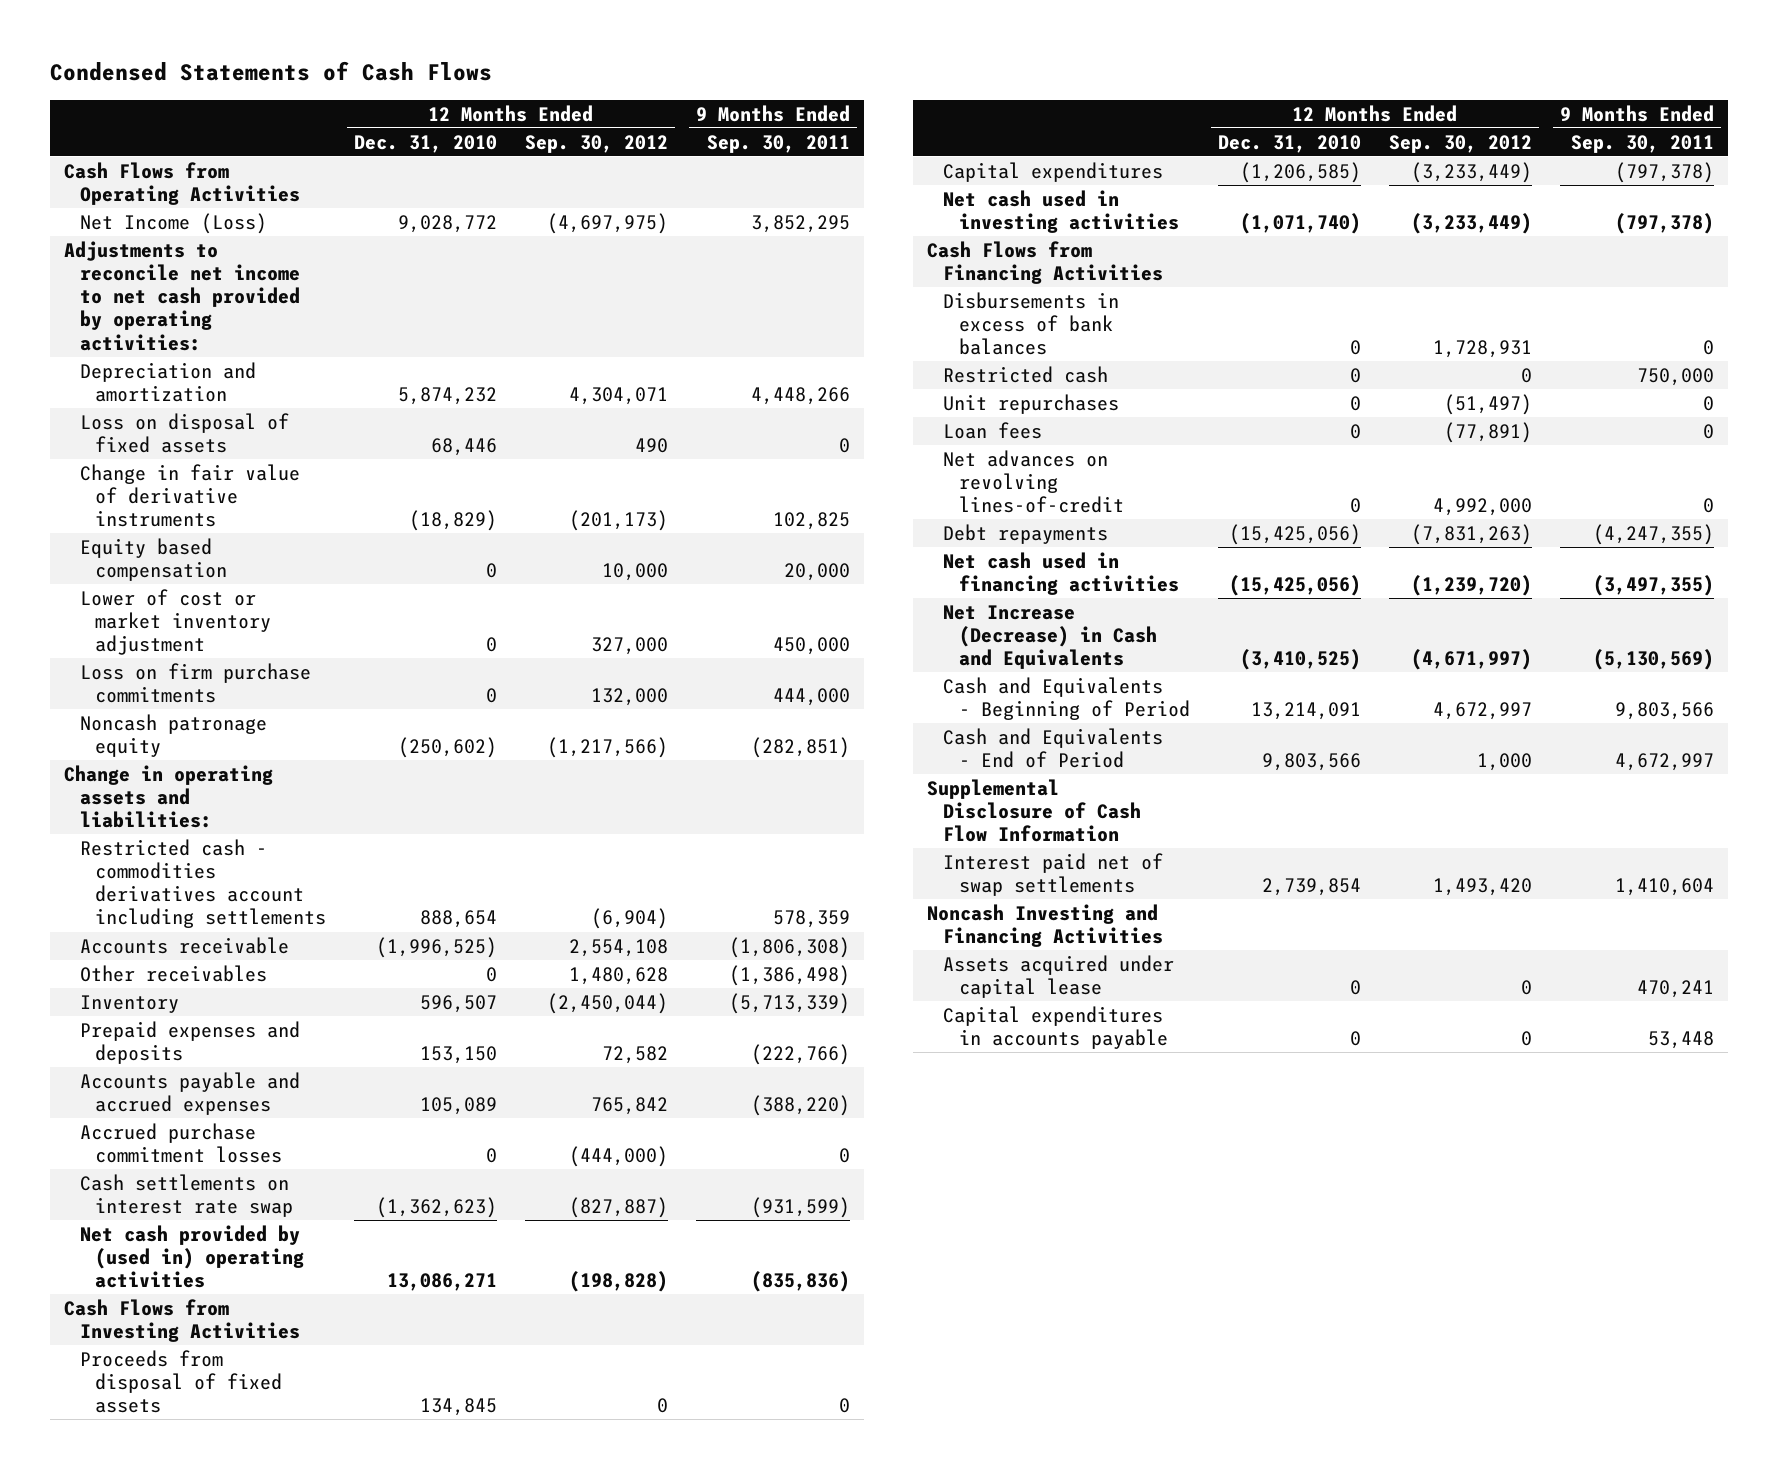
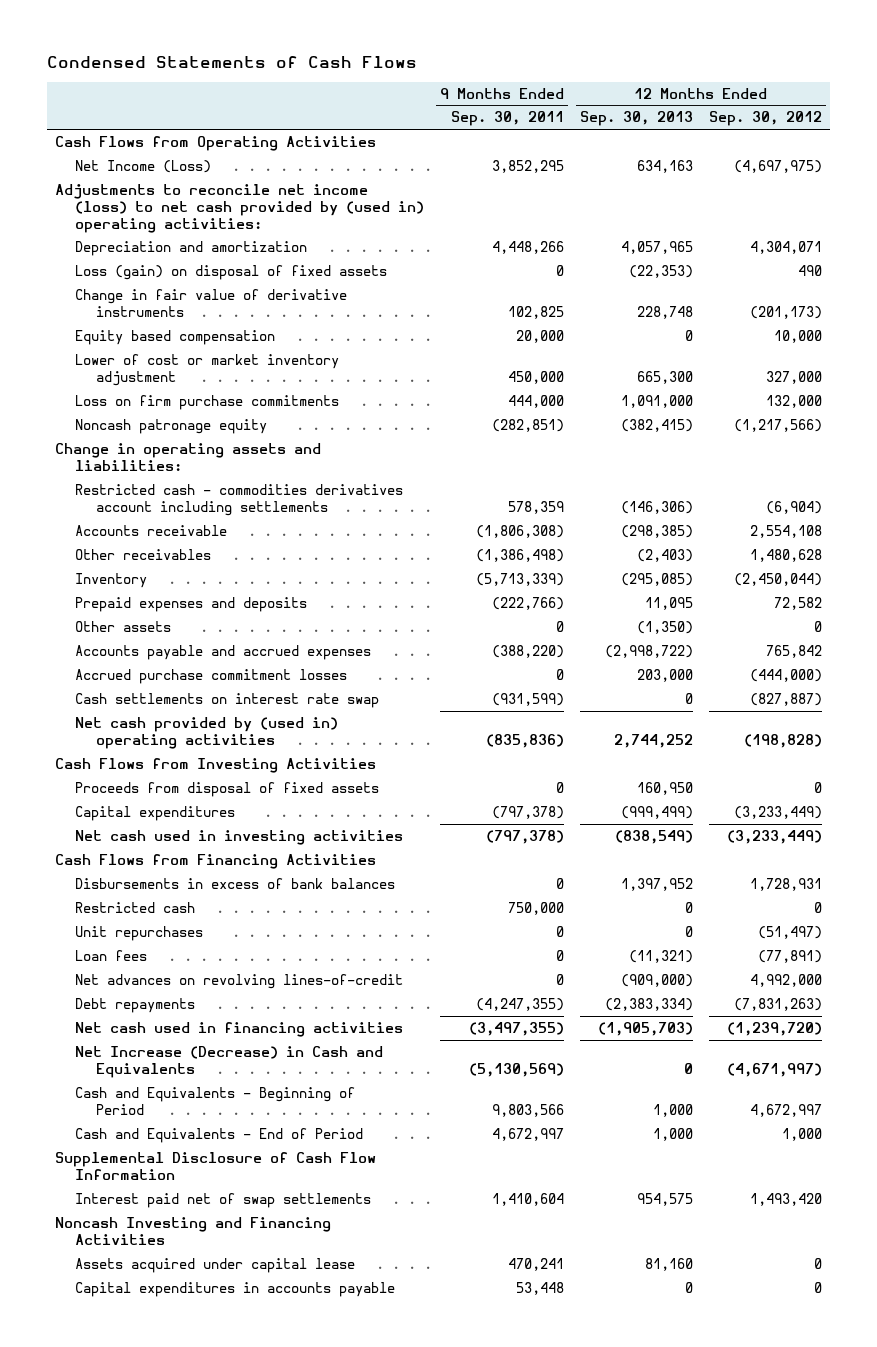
[354,134,498,153] Dec. 31, 2010 -> none
none -> [580,111,694,127] Sep. 30, 2013
[63,240,300,351] Adjustments to reconcile net income to net cash provided by operating activities: -> [54,184,425,233] Adjustments to reconcile net income (loss) to net cash provided by (used in) operating activities:
[79,412,289,454] Loss on disposal of fixed assets -> [75,265,388,281] Loss (gain) on disposal of fixed assets
none -> [75,621,172,633] Other assets

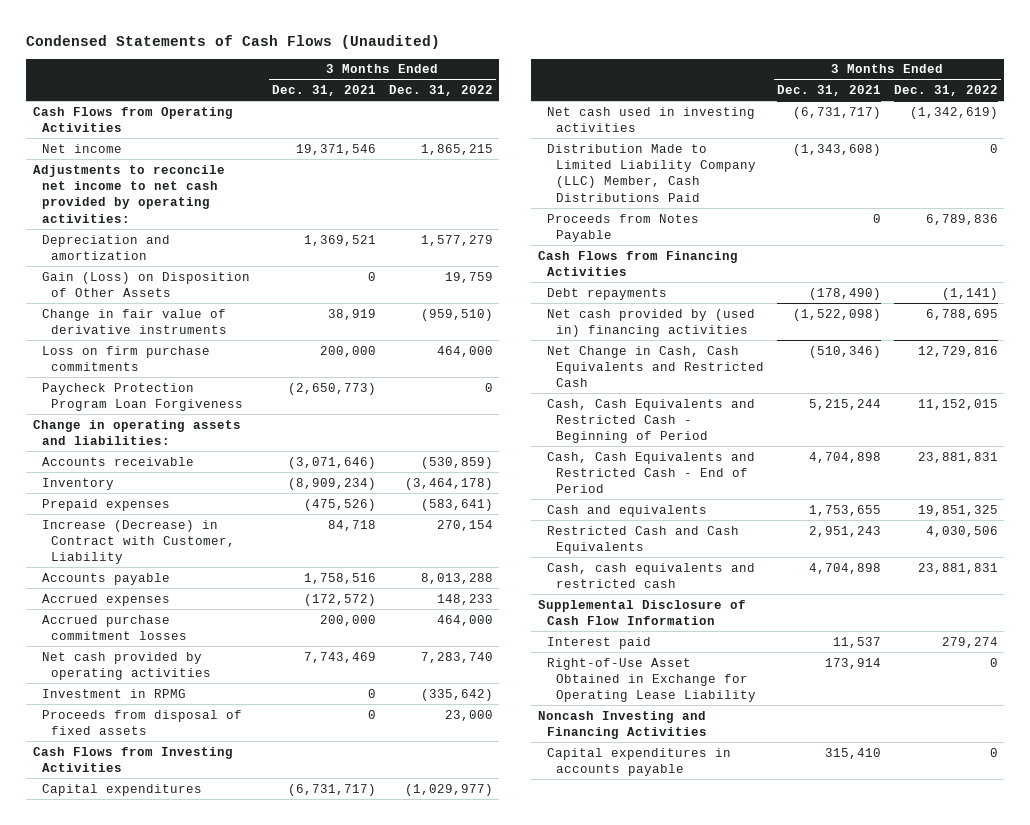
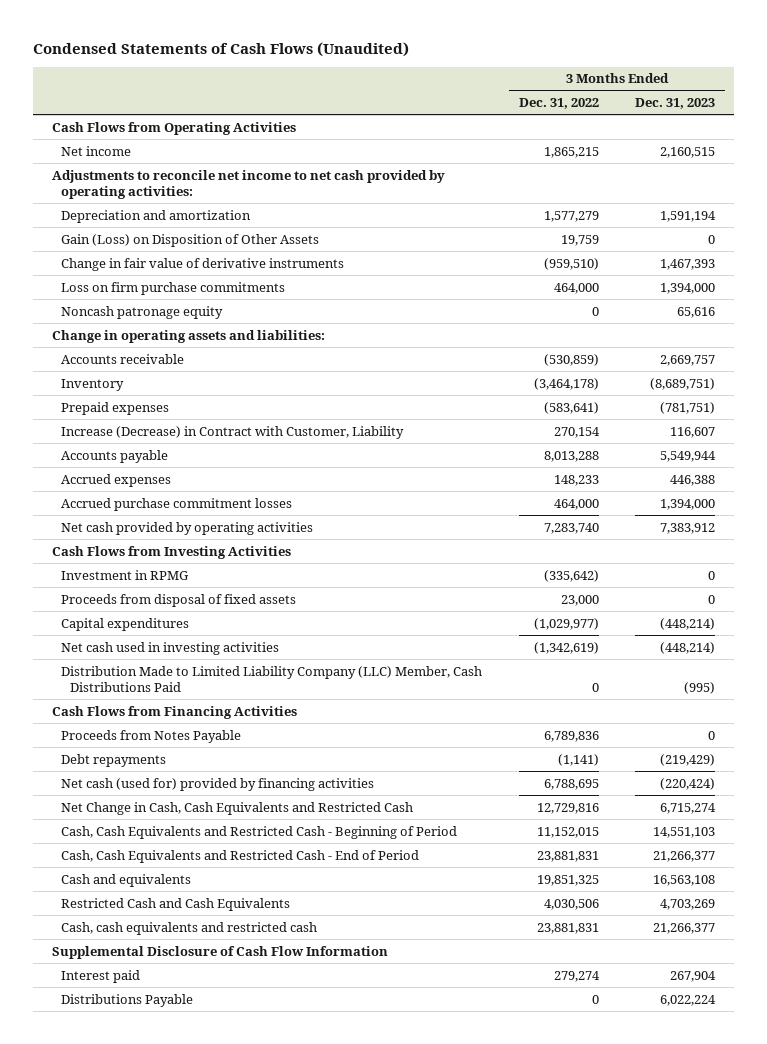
[271,84,376,96] Dec. 31, 2021 -> none
none -> [635,97,716,109] Dec. 31, 2023
[41,382,244,411] Paycheck Protection Program Loan Forgiveness -> none
none -> [60,305,223,319] Noncash patronage equity
[32,746,233,772] Cash Flows from Investing Activities -> [51,545,291,559] Cash Flows from Investing Activities
[546,213,699,242] Proceeds from Notes Payable -> [60,729,241,743] Proceeds from Notes Payable
[546,308,755,337] Net cash provided by (used in) financing activities -> [60,777,374,791] Net cash (used for) provided by financing activities
[546,657,757,703] Right-of-Use Asset Obtained in Exchange for Operating Lease Liability -> none
[537,710,707,739] Noncash Investing and Financing Activities -> none
[546,747,731,776] Capital expenditures in accounts payable -> none
none -> [60,993,193,1007] Distributions Payable

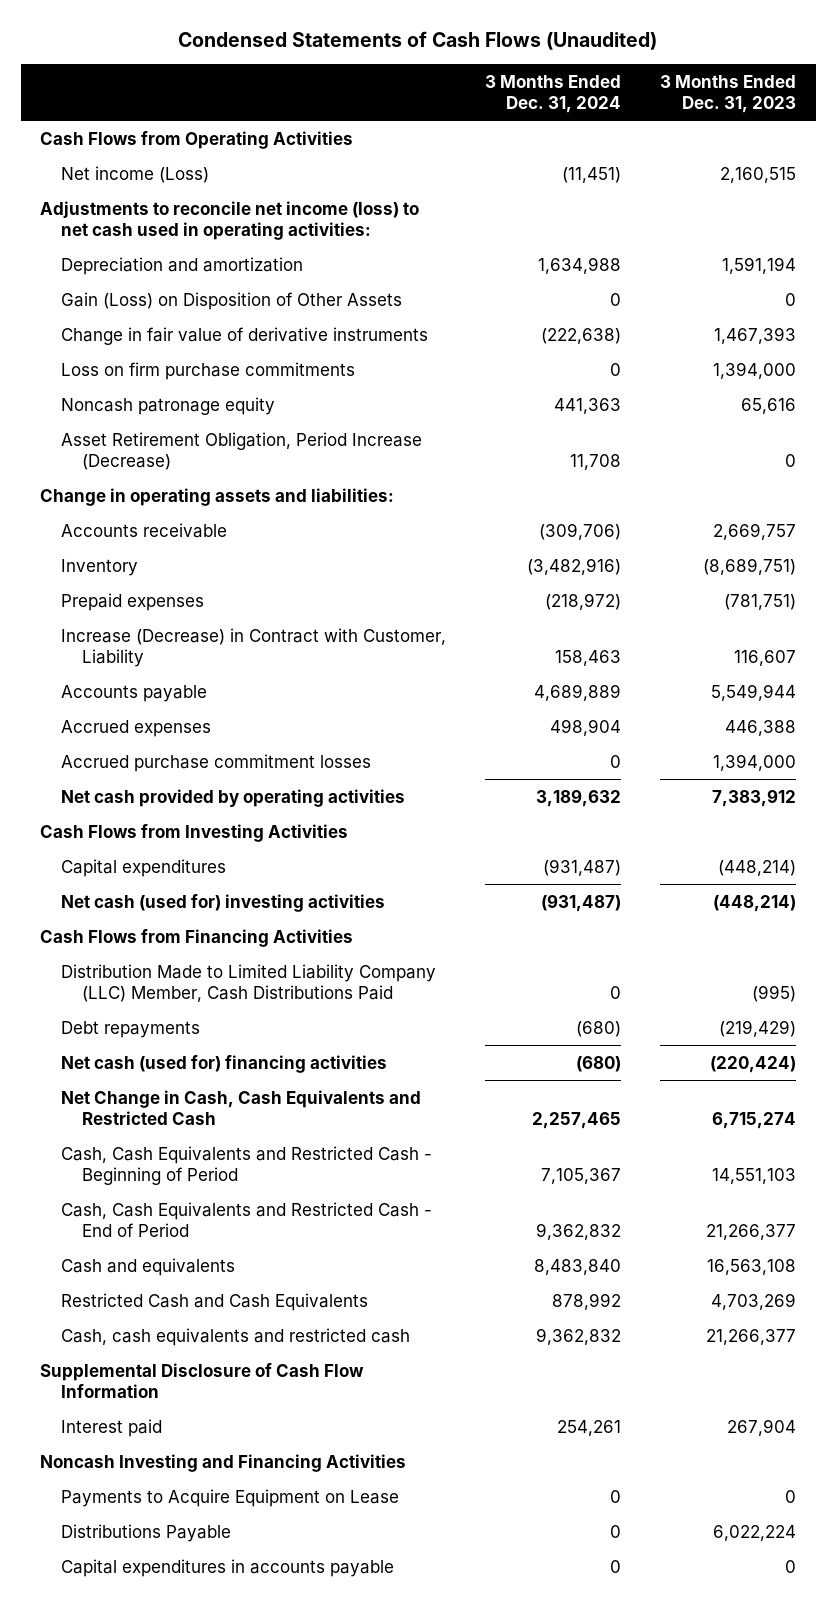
[518,97,599,109] Dec. 31, 2022 -> none
none -> [485,74,622,114] 3 Months Ended Dec. 31, 2024
[60,145,131,156] Net income -> [61,165,210,183] Net income (Loss)
[51,169,445,199] Adjustments to reconcile net income to net cash provided by operating activities: -> [40,200,420,240] Adjustments to reconcile net income (loss) to net cash used in operating activities:
none -> [61,431,423,470] Asset Retirement Obligation, Period Increase (Decrease)
[60,569,189,580] Investment in RPMG -> none
[60,593,296,607] Proceeds from disposal of fixed assets -> none
[60,641,279,655] Net cash used in investing activities -> [61,893,386,912] Net cash (used for) investing activities
[60,729,241,743] Proceeds from Notes Payable -> none
[60,665,482,692] Distribution Made to Limited Liability Company (LLC) Member, Cash Distributions Paid -> [61,963,437,1002] Distribution Made to Limited Liability Company (LLC) Member, Cash Distributions Paid
[60,777,374,791] Net cash (used for) provided by financing activities -> [61,1054,388,1073] Net cash (used for) financing activities
none -> [40,1453,407,1472] Noncash Investing and Financing Activities
none -> [61,1488,400,1507] Payments to Acquire Equipment on Lease
none -> [61,1558,395,1577] Capital expenditures in accounts payable

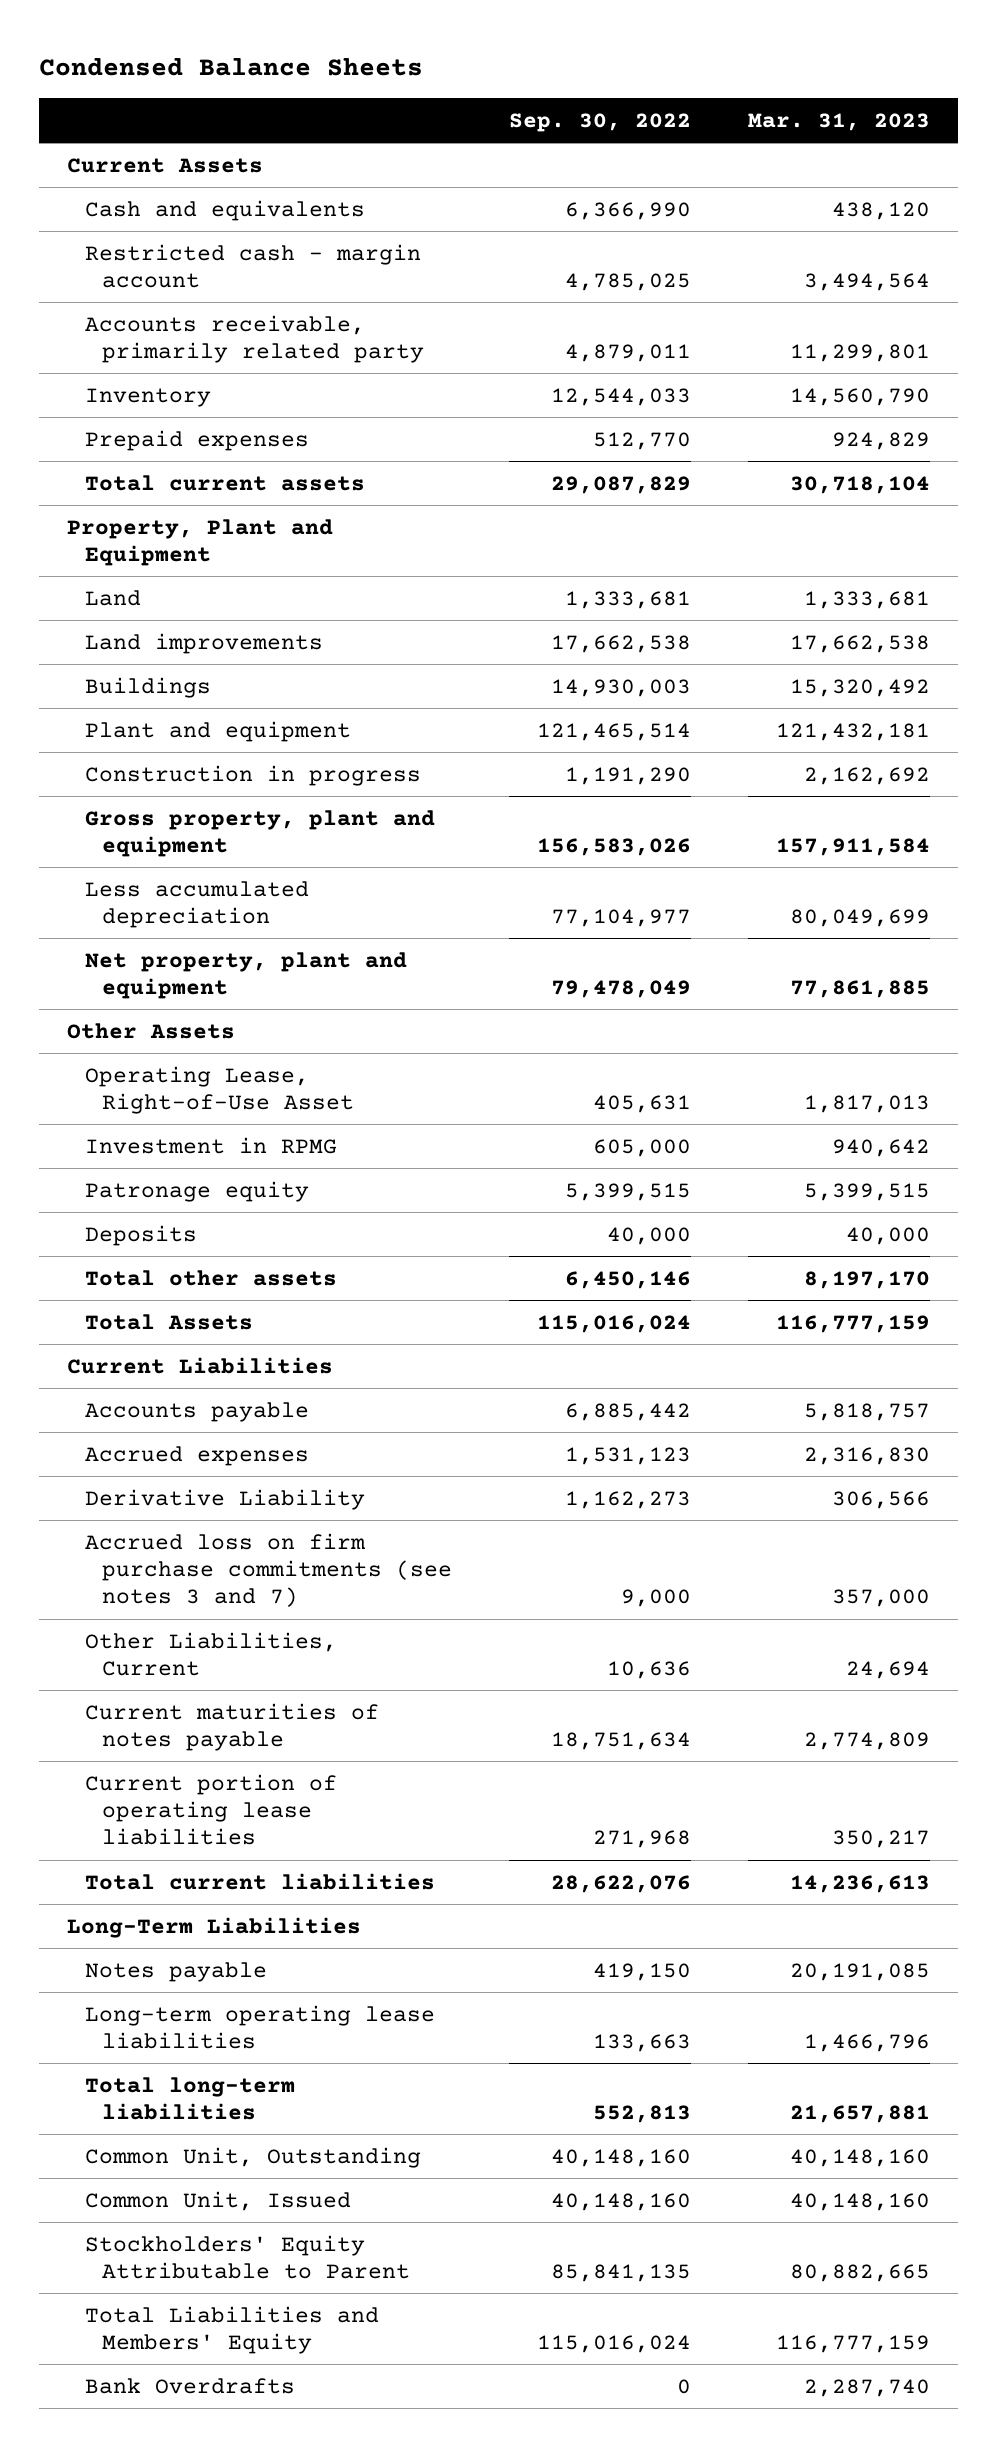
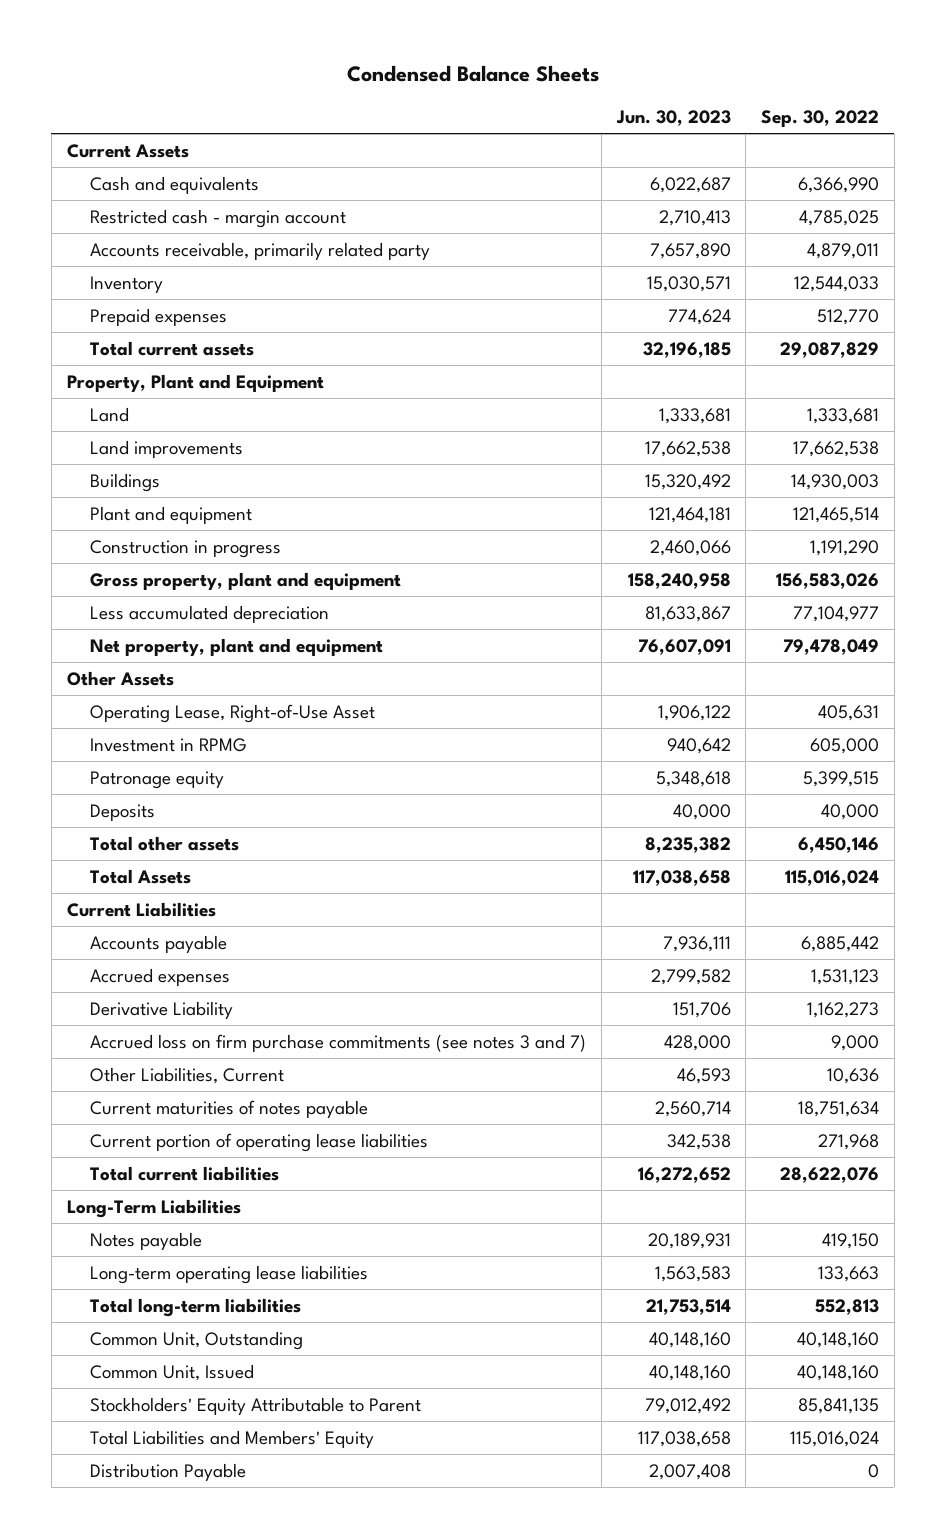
[748,112,931,131] Mar. 31, 2023 -> none
none -> [615,109,731,126] Jun. 30, 2023
[84,2377,295,2394] Bank Overdrafts -> none
none -> [90,1462,247,1481] Distribution Payable

